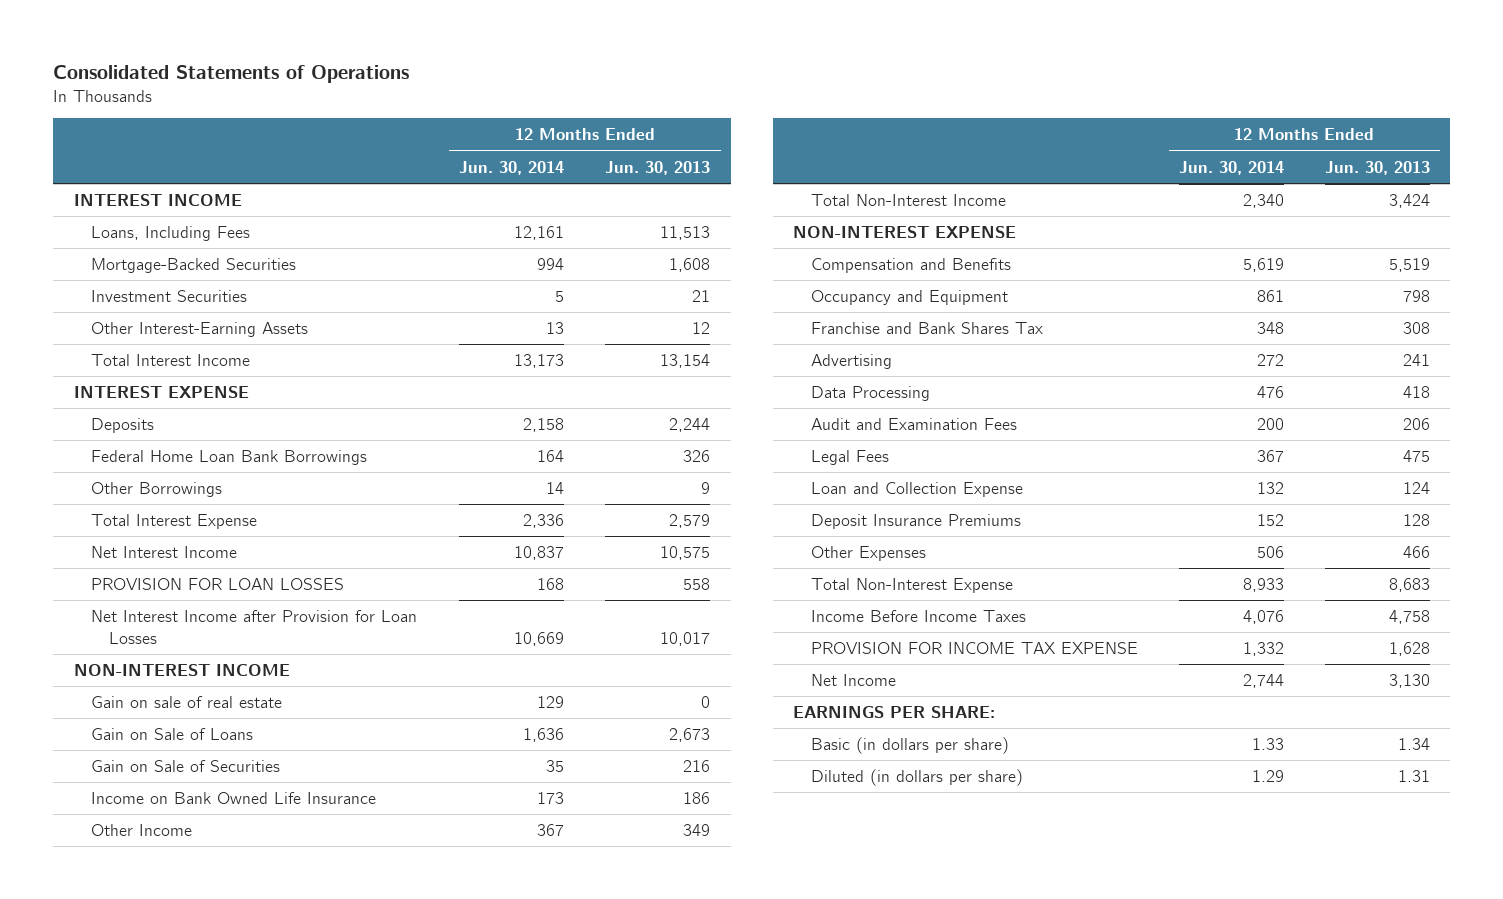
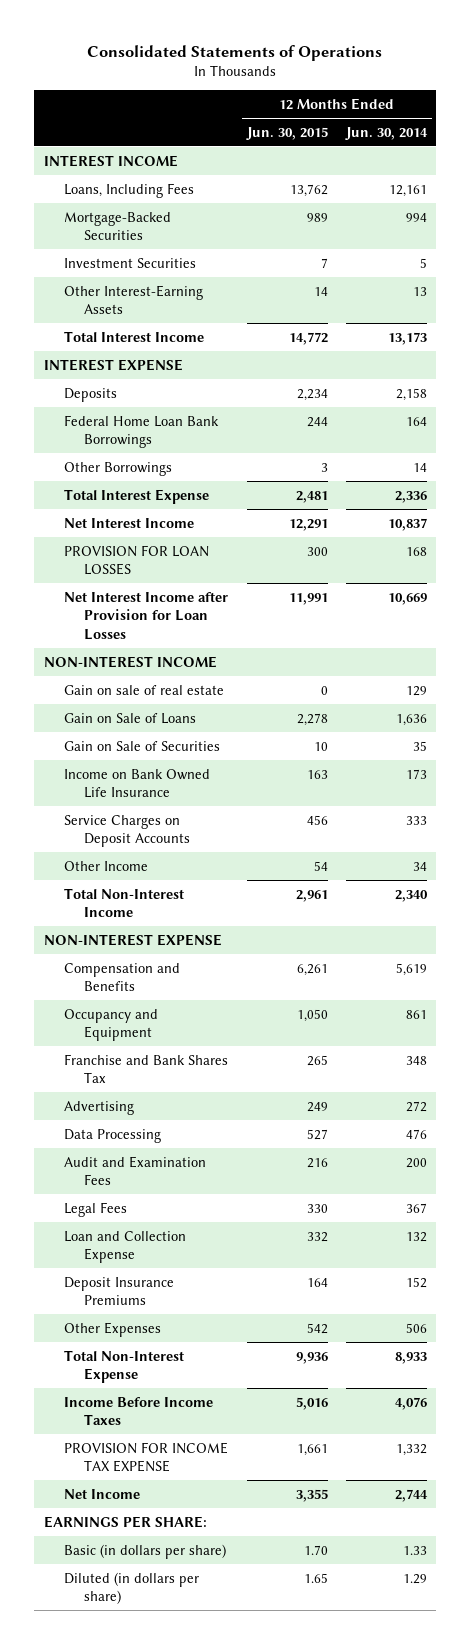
[605,160,711,175] Jun. 30, 2013 -> none
none -> [245,126,328,140] Jun. 30, 2015
none -> [64,814,191,848] Service Charges on Deposit Accounts
[537,823,565,836] 367 -> [413,861,428,871] 34

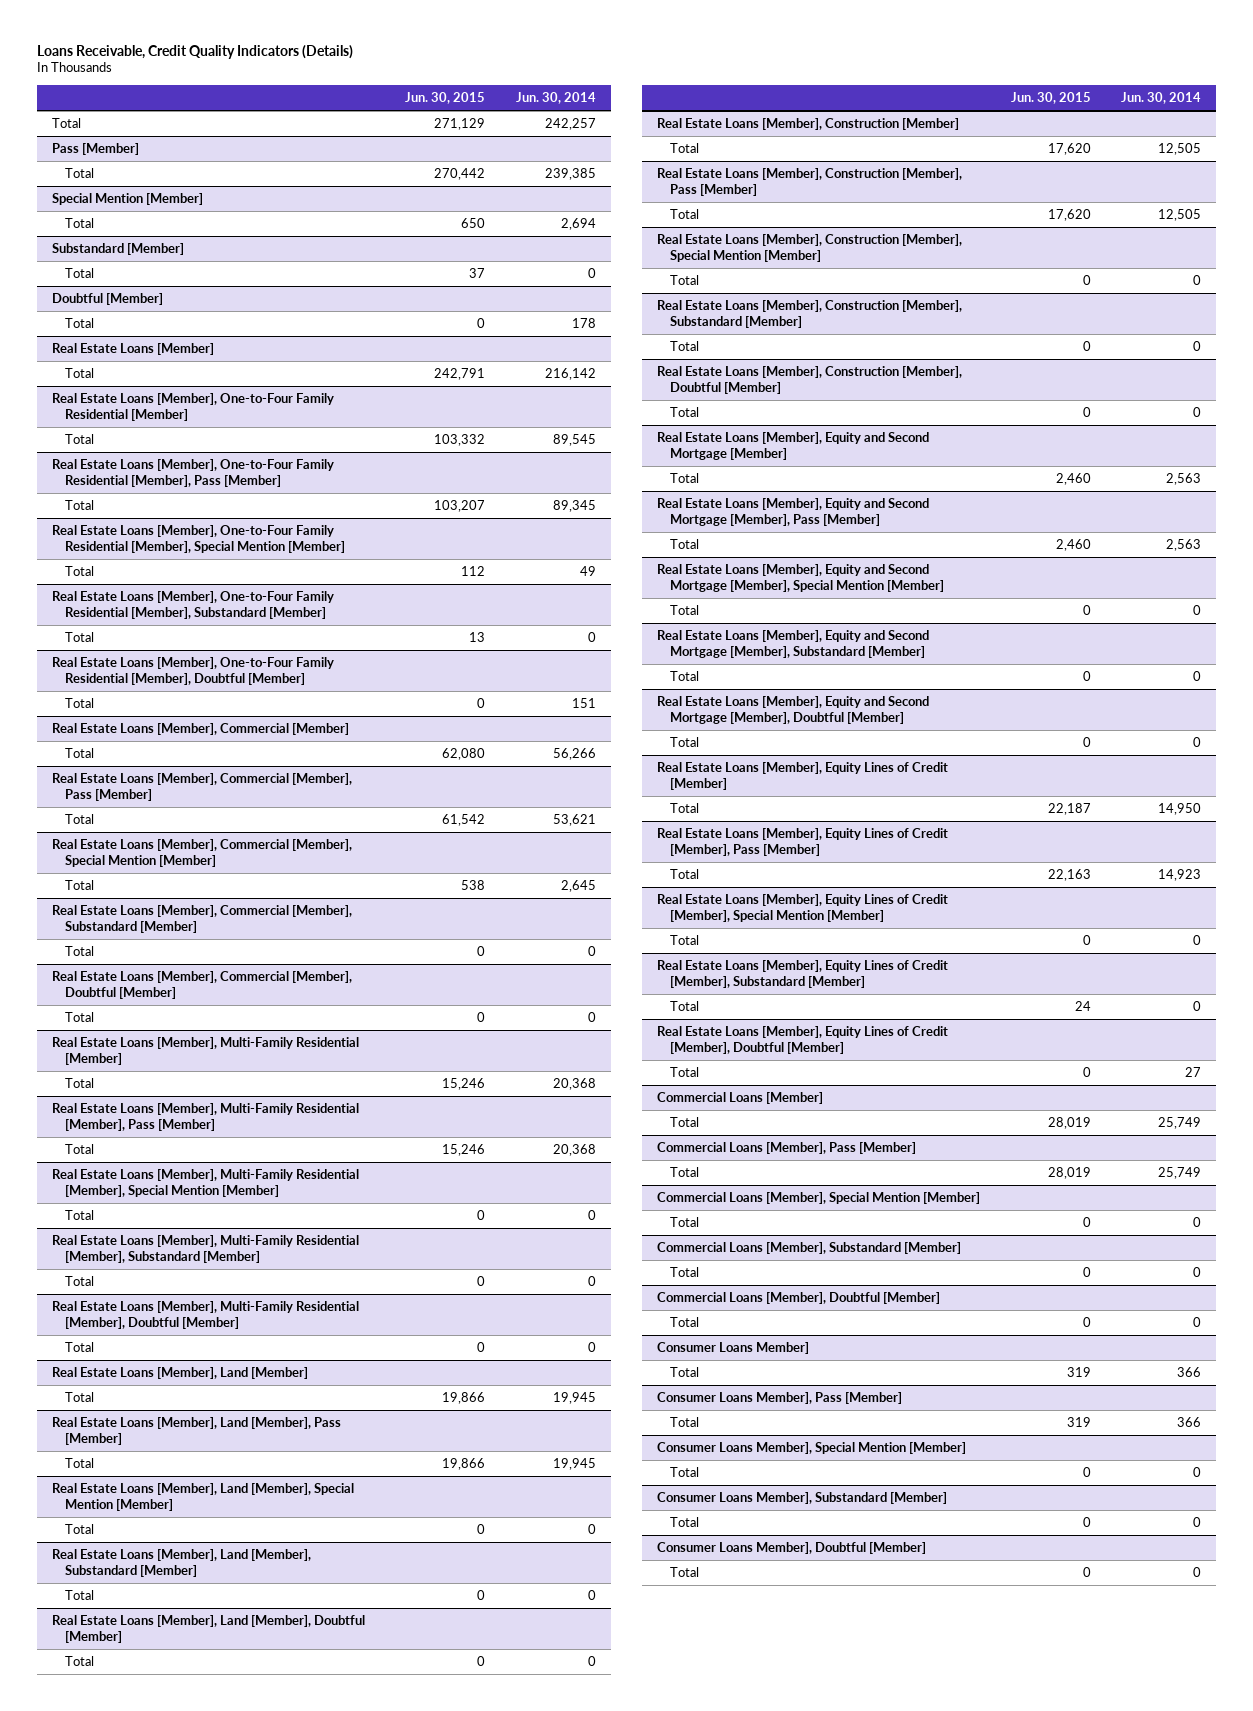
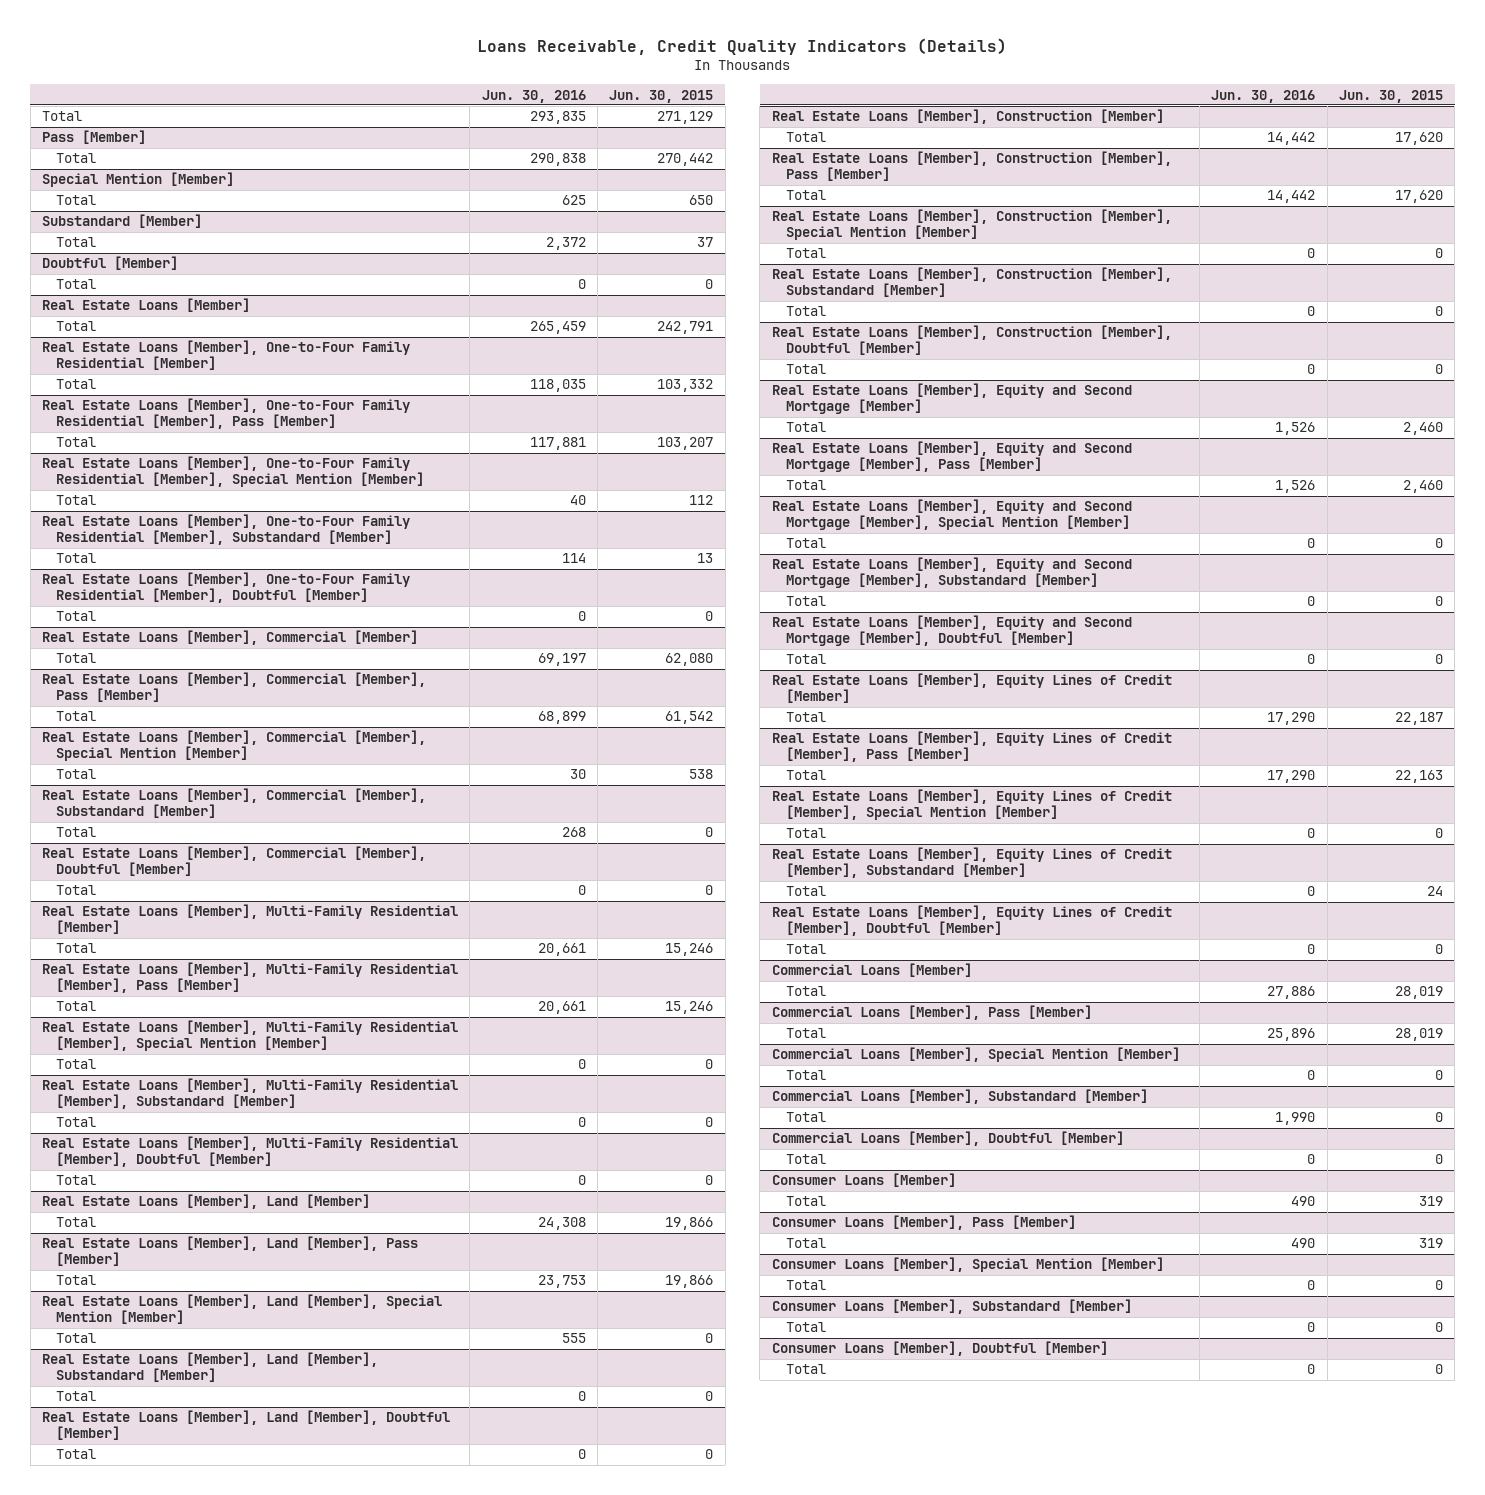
[515,91,596,104] Jun. 30, 2014 -> none
none -> [481,89,586,103] Jun. 30, 2016
[657,1342,810,1355] Consumer Loans Member] -> [771,1173,956,1188] Consumer Loans [Member]
[657,1392,903,1405] Consumer Loans Member], Pass [Member] -> [771,1215,1076,1231] Consumer Loans [Member], Pass [Member]
[657,1442,967,1455] Consumer Loans Member], Special Mention [Member] -> [771,1257,1164,1273] Consumer Loans [Member], Special Mention [Member]
[657,1492,948,1505] Consumer Loans Member], Substandard [Member] -> [771,1299,1132,1315] Consumer Loans [Member], Substandard [Member]
[657,1542,927,1555] Consumer Loans Member], Doubtful [Member] -> [771,1341,1108,1357] Consumer Loans [Member], Doubtful [Member]

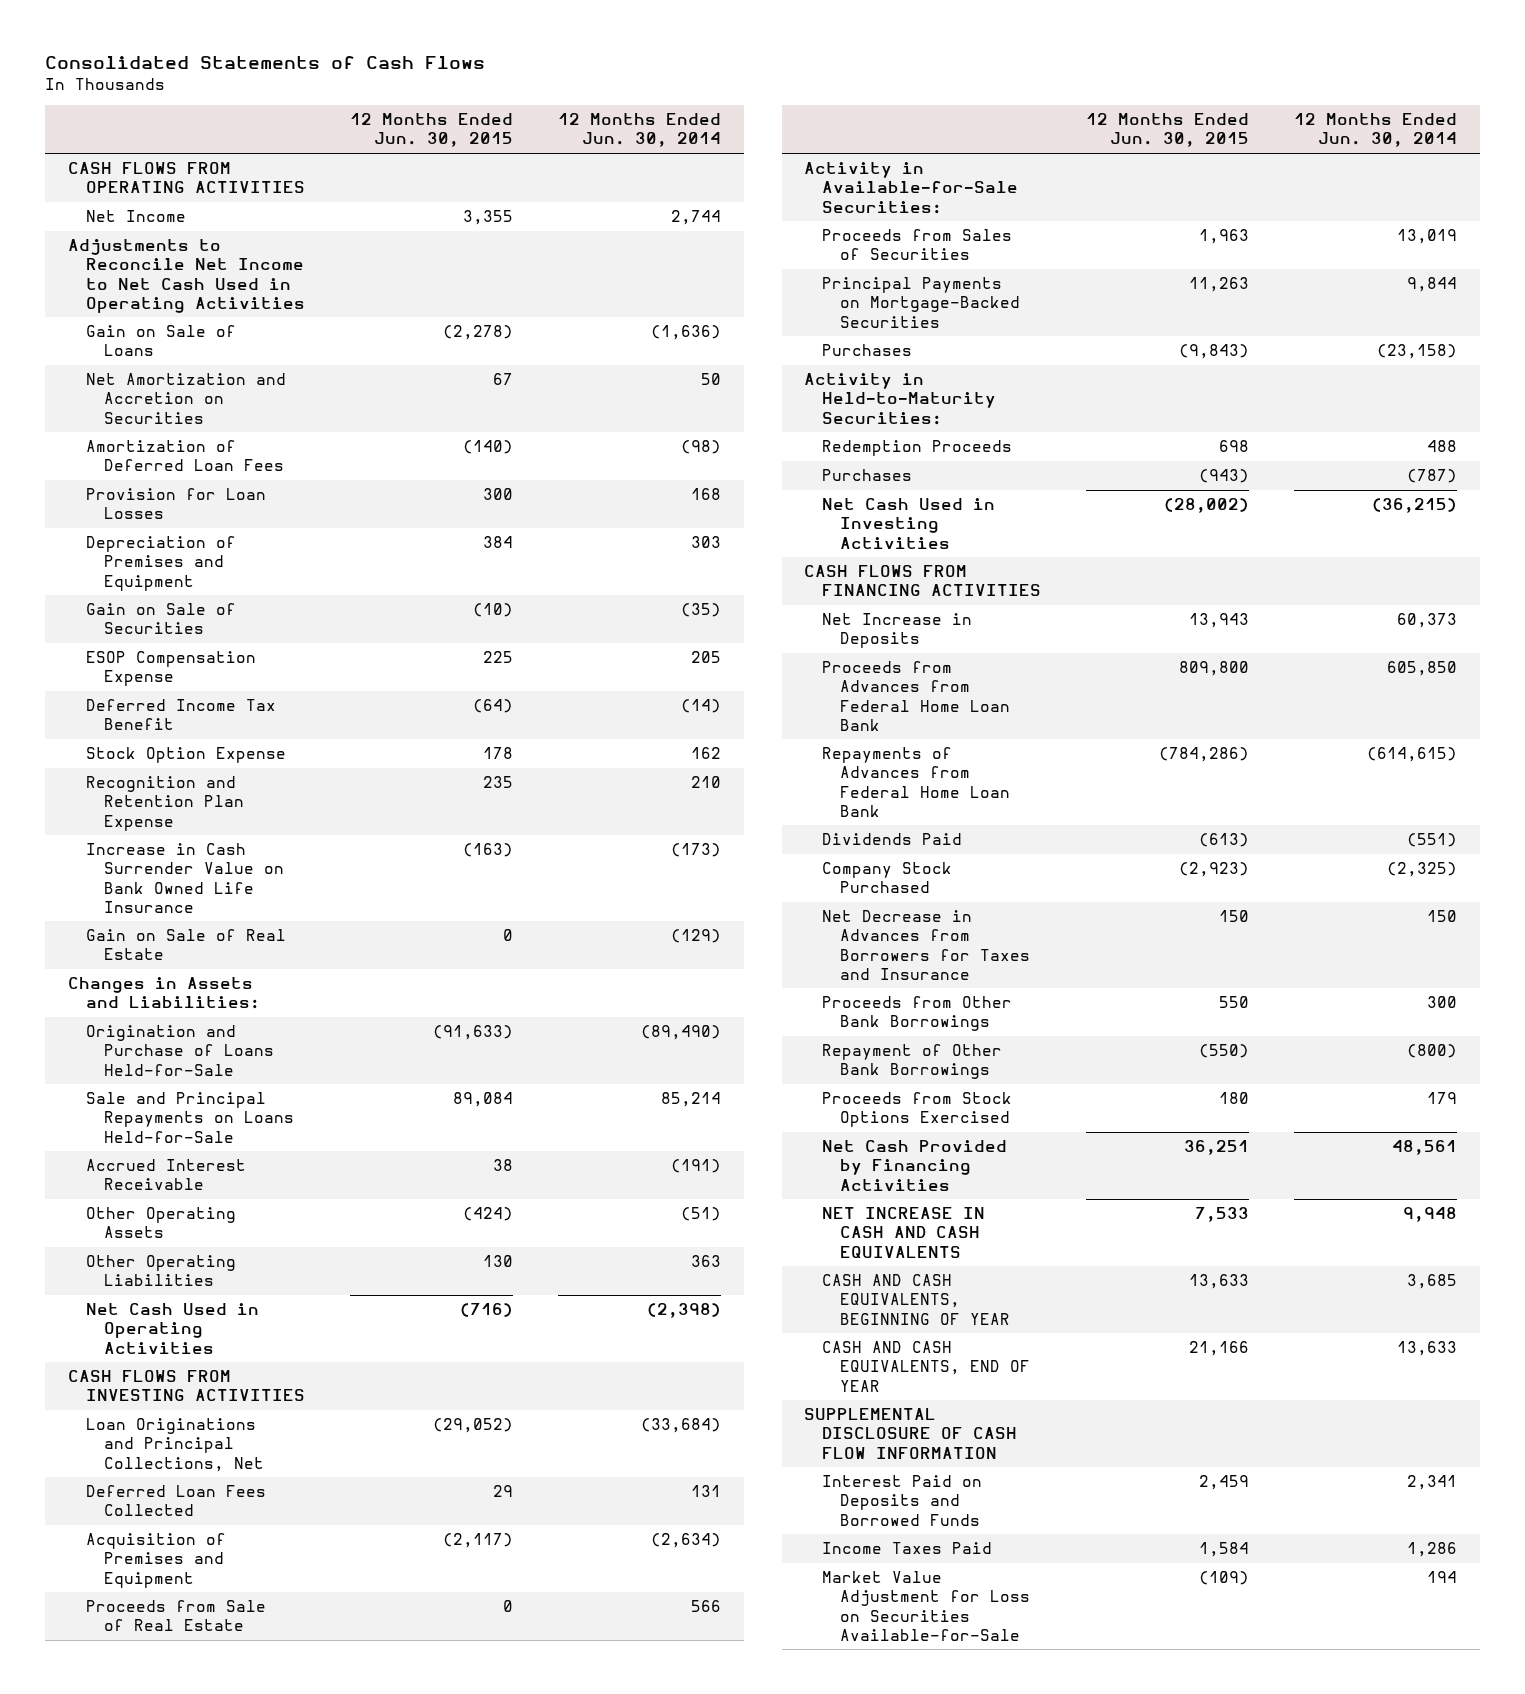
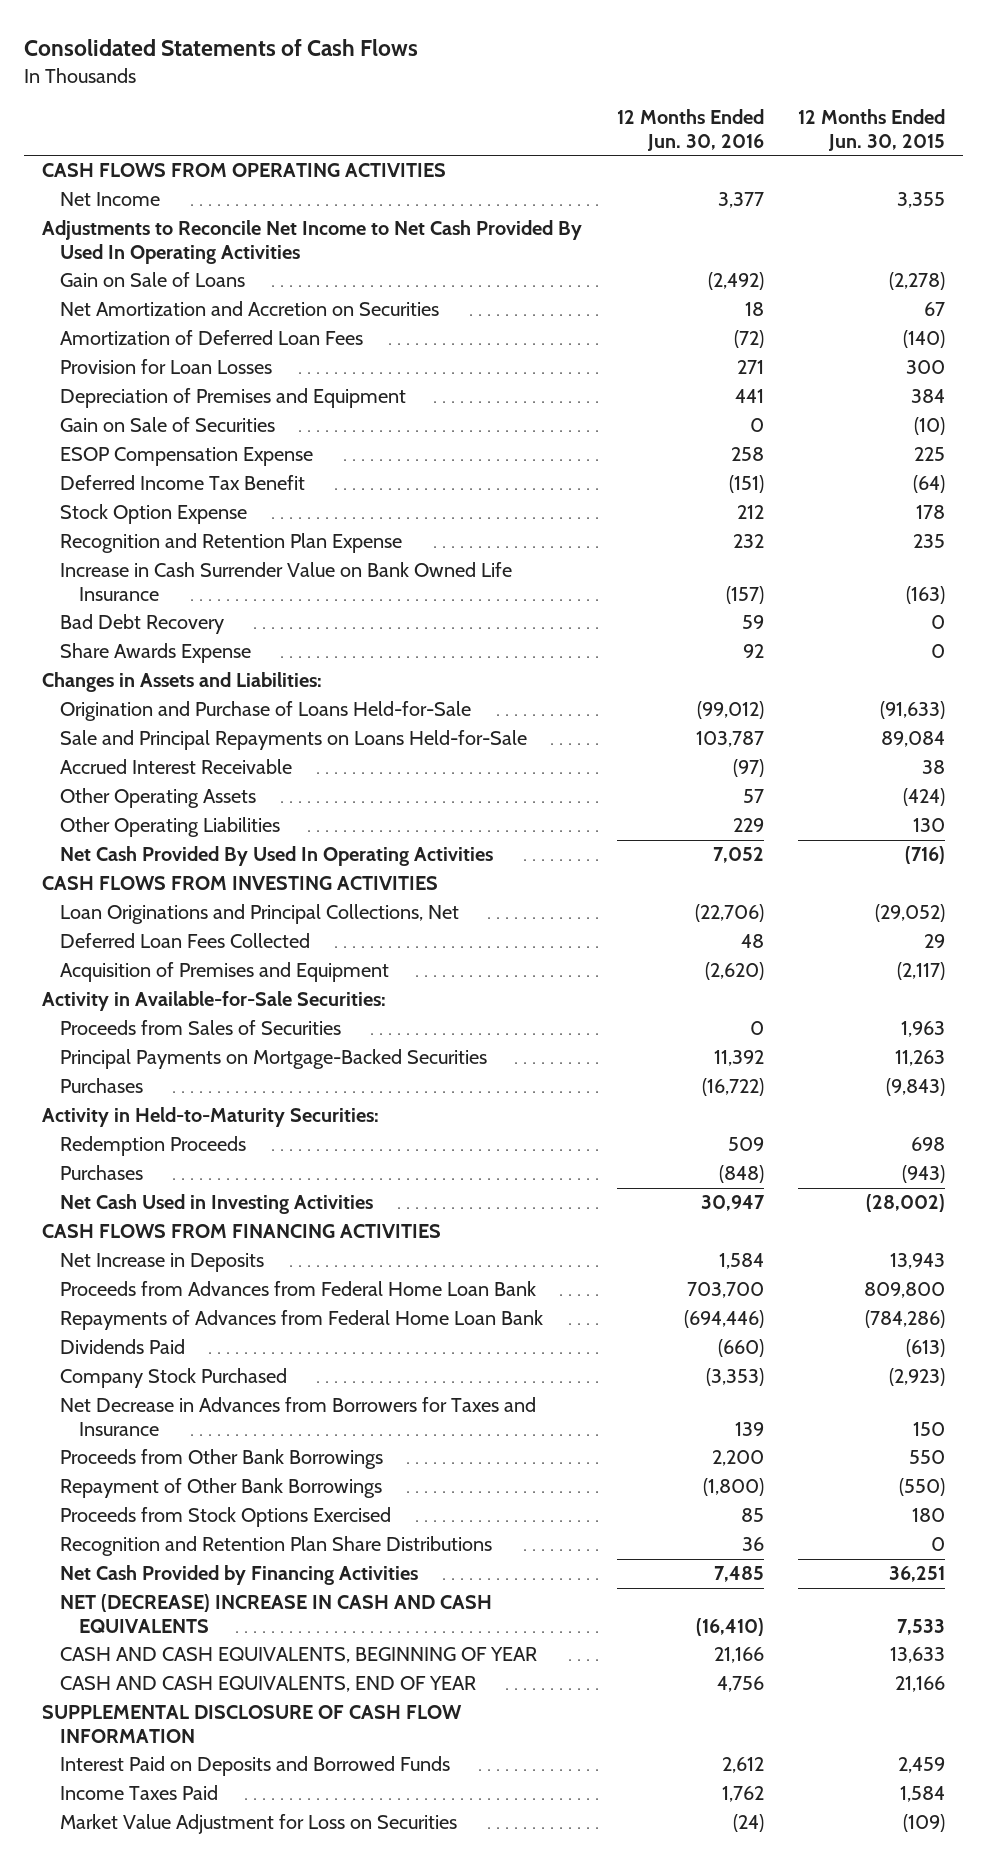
[557,113,721,148] 12 Months Ended Jun. 30, 2014 -> none
none -> [616,109,764,152] 12 Months Ended Jun. 30, 2016
[67,239,305,313] Adjustments to Reconcile Net Income to Net Cash Used in Operating Activities -> [41,220,582,265] Adjustments to Reconcile Net Income to Net Cash Provided By Used In Operating Activities
[85,929,286,961] Gain on Sale of Real Estate -> none
none -> [60,614,225,635] Bad Debt Recovery
none -> [60,643,252,664] Share Awards Expense
[85,1303,259,1354] Net Cash Used in Operating Activities -> [60,846,494,867] Net Cash Provided By Used In Operating Activities
[85,1600,266,1632] Proceeds from Sale of Real Estate -> none
none -> [60,1536,493,1557] Recognition and Retention Plan Share Distributions
[822,1207,986,1258] NET INCREASE IN CASH AND CASH EQUIVALENTS -> [60,1594,493,1634] NET (DECREASE) INCREASE IN CASH AND CASH EQUIVALENTS
[822,1571,1031,1641] Market Value Adjustment for Loss on Securities Available-for-Sale -> [60,1814,458,1835] Market Value Adjustment for Loss on Securities

